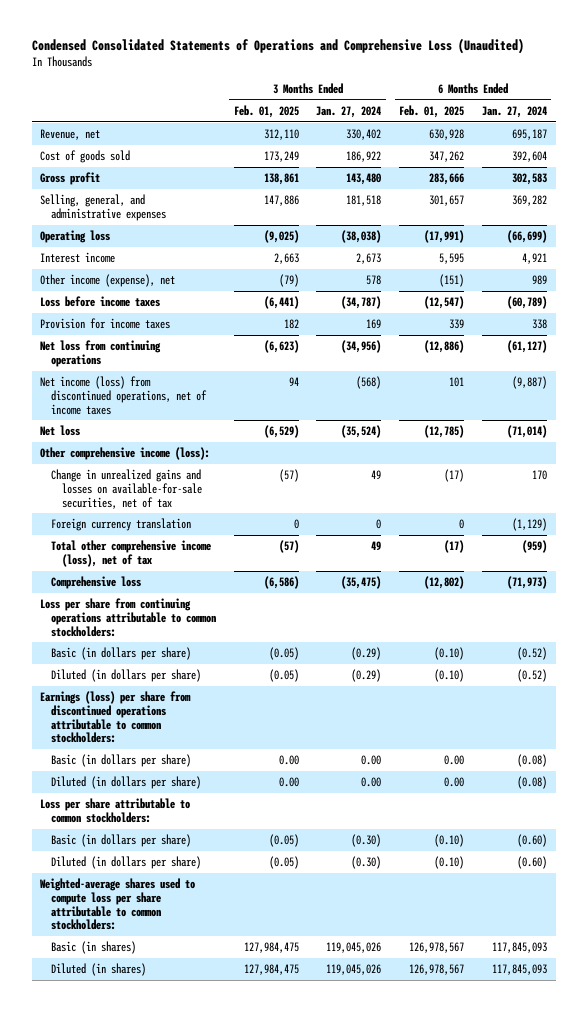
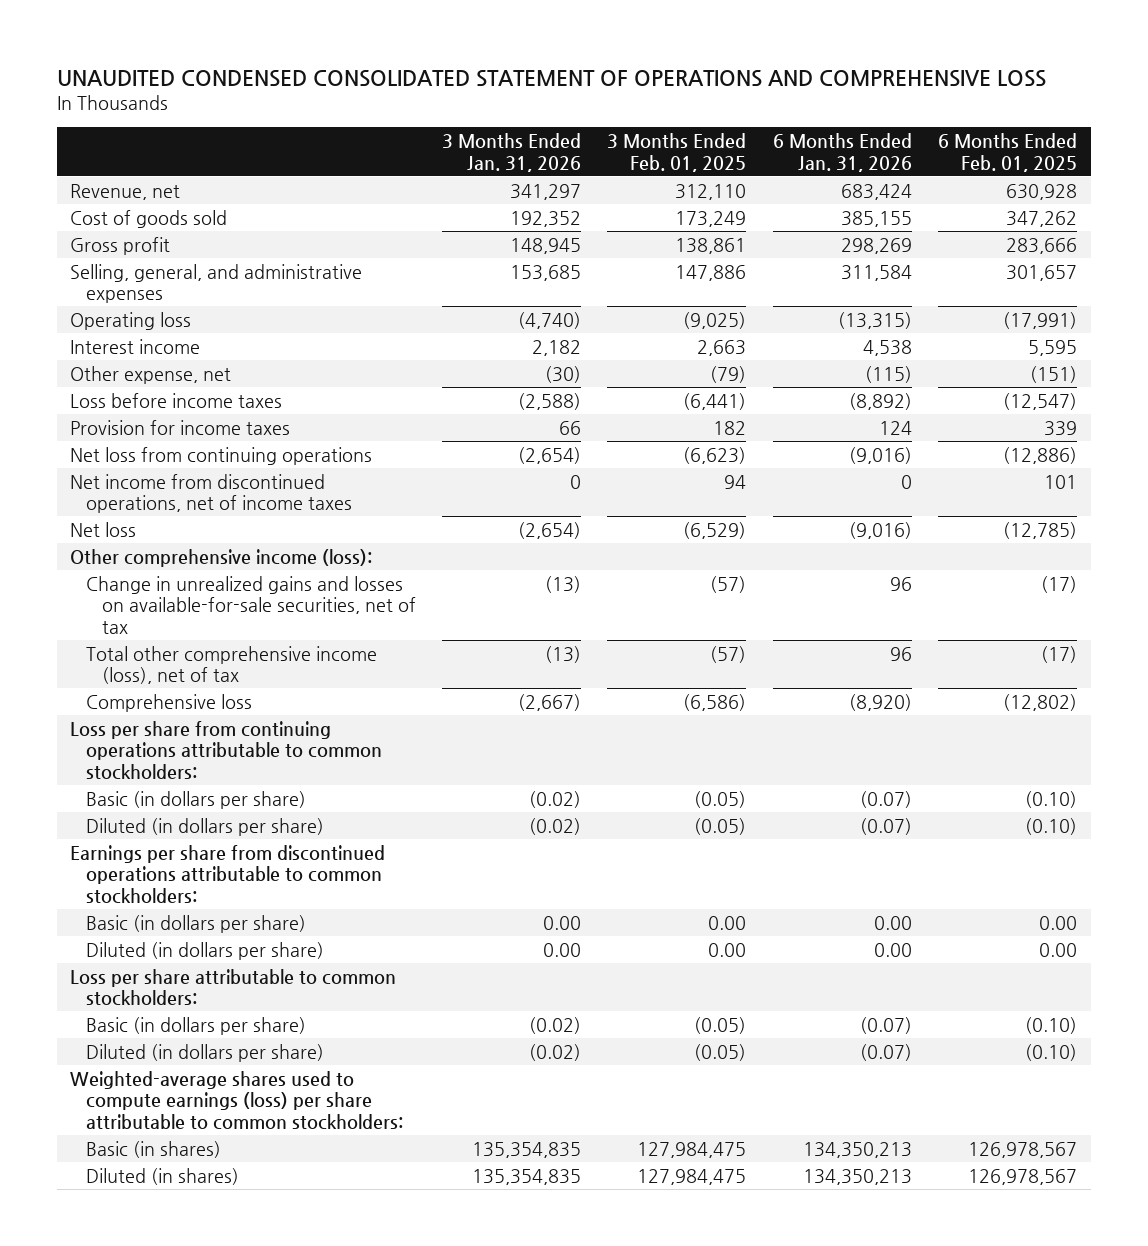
[31,38,524,55] Condensed Consolidated Statements of Operations and Comprehensive Loss (Unaudited) -> [56,69,1046,87] UNAUDITED CONDENSED CONSOLIDATED STATEMENT OF OPERATIONS AND COMPREHENSIVE LOSS
[316,105,382,118] Jan. 27, 2024 -> none
[481,105,547,118] Jan. 27, 2024 -> none
none -> [442,133,582,172] 3 Months Ended Jan. 31, 2026
none -> [772,133,912,172] 6 Months Ended Jan. 31, 2026
[40,274,176,288] Other income (expense), net -> [70,365,232,384] Other expense, net
[40,376,208,415] Net income (loss) from discontinued operations, net of income taxes -> [70,473,352,514] Net income from discontinued operations, net of income taxes
[51,518,192,532] Foreign currency translation -> none
[40,691,192,744] Earnings (loss) per share from discontinued operations attributable to common stockholders: -> [70,844,386,905] Earnings per share from discontinued operations attributable to common stockholders:
[40,878,196,931] Weighted-average shares used to compute loss per share attributable to common stockholders: -> [70,1070,403,1131] Weighted-average shares used to compute earnings (loss) per share attributable to common stockholders:

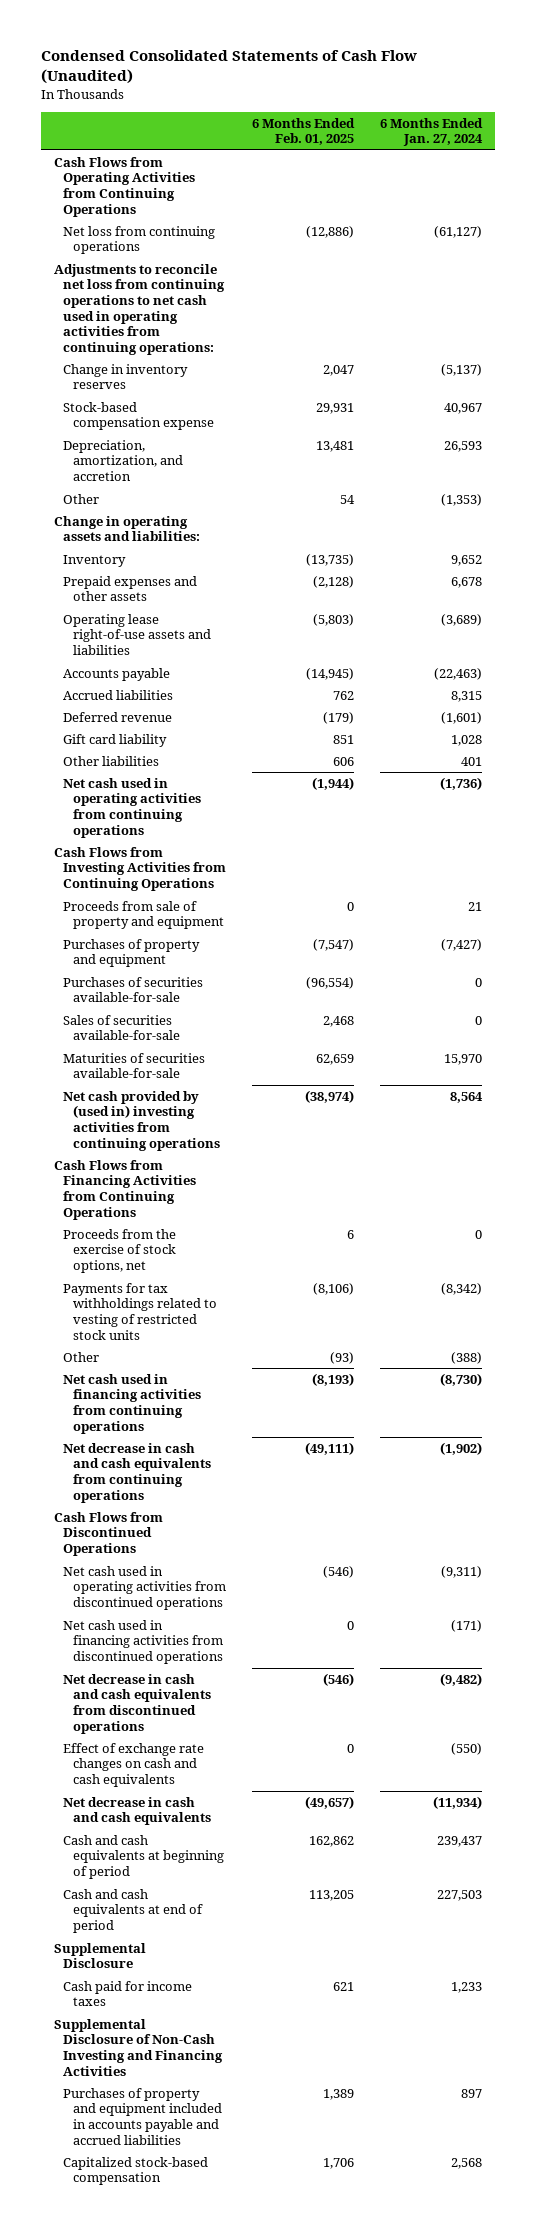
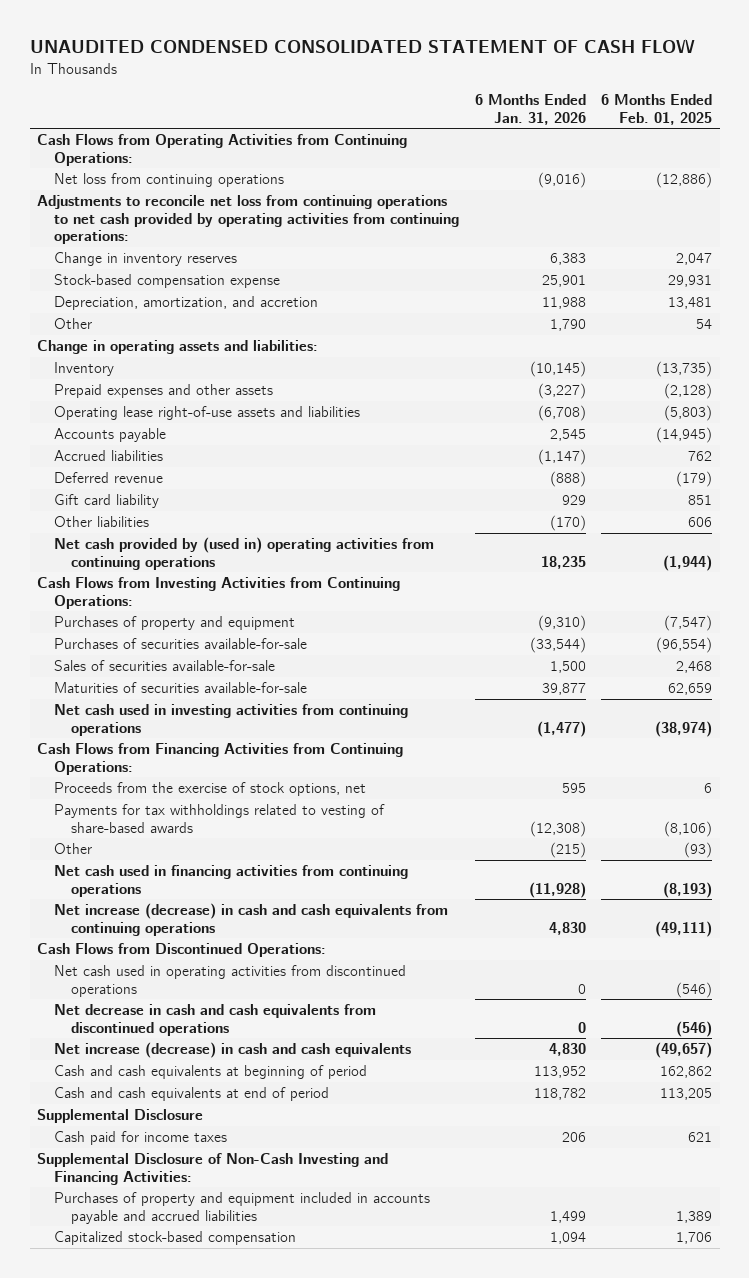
[40,49,417,85] Condensed Consolidated Statements of Cash Flow (Unaudited) -> [29,38,695,54] UNAUDITED CONDENSED CONSOLIDATED STATEMENT OF CASH FLOW
[379,117,483,147] 6 Months Ended Jan. 27, 2024 -> none
none -> [474,93,586,125] 6 Months Ended Jan. 31, 2026
[53,156,196,217] Cash Flows from Operating Activities from Continuing Operations -> [37,134,408,166] Cash Flows from Operating Activities from Continuing Operations:
[53,263,226,356] Adjustments to reconcile net loss from continuing operations to net cash used in operating activities from continuing operations: -> [37,195,460,245] Adjustments to reconcile net loss from continuing operations to net cash provided by operating activities from continuing operations:
[63,900,225,930] Proceeds from sale of property and equipment -> none
[63,777,202,838] Net cash used in operating activities from continuing operations -> [54,537,435,570] Net cash provided by (used in) operating activities from continuing operations
[53,846,227,892] Cash Flows from Investing Activities from Continuing Operations -> [37,577,401,609] Cash Flows from Investing Activities from Continuing Operations:
[63,1090,221,1151] Net cash provided by (used in) investing activities from continuing operations -> [54,704,409,736] Net cash used in investing activities from continuing operations
[53,1159,197,1220] Cash Flows from Financing Activities from Continuing Operations -> [37,743,404,775] Cash Flows from Financing Activities from Continuing Operations:
[63,1282,218,1340] Payments for tax withholdings related to vesting of restricted stock units -> [54,804,386,833] Payments for tax withholdings related to vesting of share-based awards
[63,1442,212,1503] Net decrease in cash and cash equivalents from continuing operations -> [54,903,449,936] Net increase (decrease) in cash and cash equivalents from continuing operations
[53,1511,163,1557] Cash Flows from Discontinued Operations -> [37,943,327,958] Cash Flows from Discontinued Operations:
[63,1619,224,1665] Net cash used in financing activities from discontinued operations -> none
[63,1742,205,1788] Effect of exchange rate changes on cash and cash equivalents -> none
[63,1796,212,1826] Net decrease in cash and cash equivalents -> [54,1042,412,1059] Net increase (decrease) in cash and cash equivalents
[53,2018,224,2076] Supplemental Disclosure of Non-Cash Investing and Financing Activities -> [37,1153,389,1185] Supplemental Disclosure of Non-Cash Investing and Financing Activities:

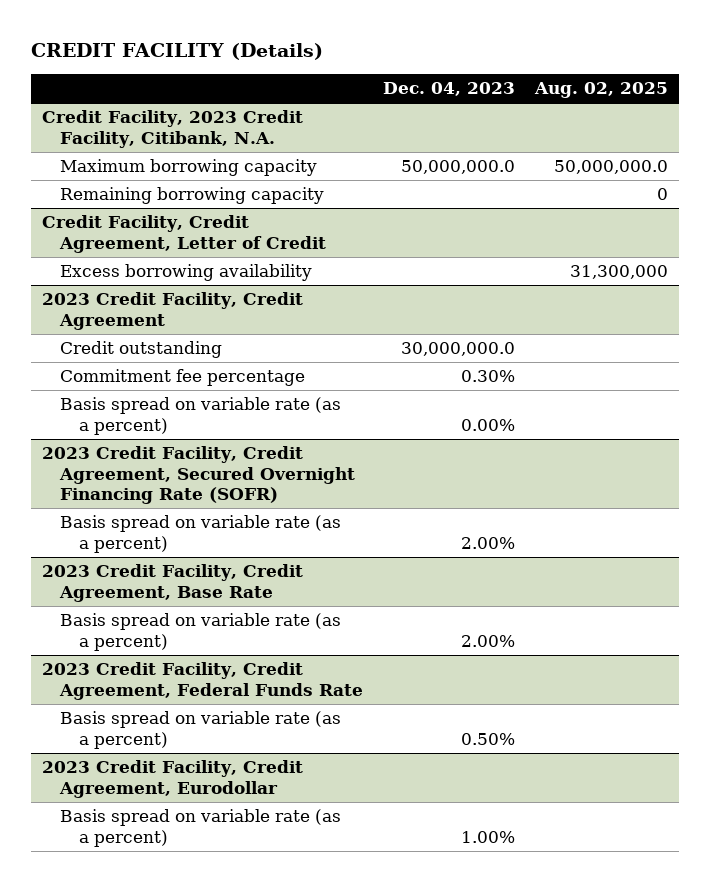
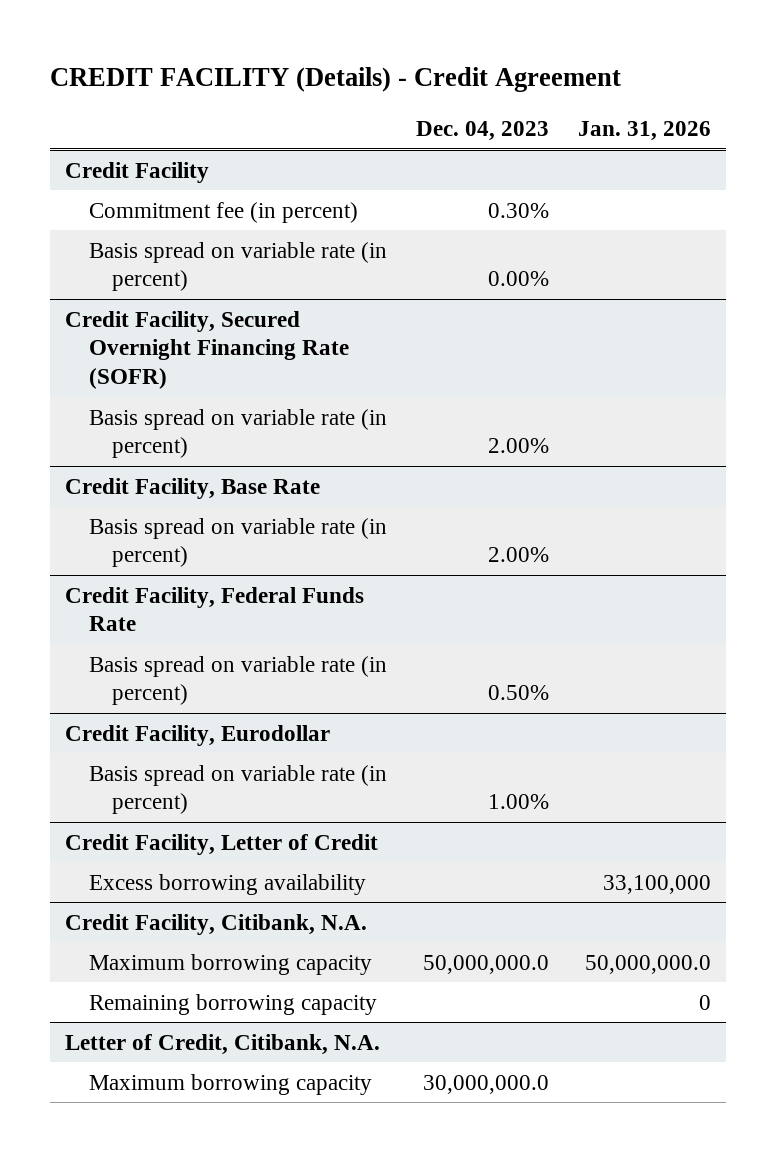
[31,43,324,61] CREDIT FACILITY (Details) -> [50,66,622,92] CREDIT FACILITY (Details) - Credit Agreement
[534,82,669,99] Aug. 02, 2025 -> none
none -> [578,121,712,142] Jan. 31, 2026
none -> [64,161,209,183] Credit Facility
none -> [88,201,358,223] Commitment fee (in percent)
none -> [88,241,387,292] Basis spread on variable rate (in percent)
none -> [64,310,349,389] Credit Facility, Secured Overnight Financing Rate (SOFR)
none -> [88,408,387,459] Basis spread on variable rate (in percent)
none -> [64,477,320,499] Credit Facility, Base Rate
none -> [88,517,387,568] Basis spread on variable rate (in percent)
none -> [64,586,364,632] Credit Facility, Federal Funds Rate
none -> [88,655,387,706] Basis spread on variable rate (in percent)
none -> [64,724,330,746] Credit Facility, Eurodollar
none -> [88,764,387,815] Basis spread on variable rate (in percent)
none -> [64,833,378,855] Credit Facility, Letter of Credit
none -> [88,873,366,895] Excess borrowing availability
[41,110,303,148] Credit Facility, 2023 Credit Facility, Citibank, N.A. -> [64,913,367,935] Credit Facility, Citibank, N.A.
[41,215,327,253] Credit Facility, Credit Agreement, Letter of Credit -> none
[60,264,313,282] Excess borrowing availability -> none
[41,292,303,330] 2023 Credit Facility, Credit Agreement -> none
[60,341,223,359] Credit outstanding -> none
[60,369,306,387] Commitment fee percentage -> none
[60,397,342,435] Basis spread on variable rate (as a percent) -> none
[41,446,356,505] 2023 Credit Facility, Credit Agreement, Secured Overnight Financing Rate (SOFR) -> none
[60,515,342,553] Basis spread on variable rate (as a percent) -> none
[41,564,303,602] 2023 Credit Facility, Credit Agreement, Base Rate -> none
[60,613,342,651] Basis spread on variable rate (as a percent) -> none
[41,662,364,700] 2023 Credit Facility, Credit Agreement, Federal Funds Rate -> none
[60,711,342,749] Basis spread on variable rate (as a percent) -> none
[41,760,303,798] 2023 Credit Facility, Credit Agreement, Eurodollar -> none
[60,809,342,847] Basis spread on variable rate (as a percent) -> none
none -> [64,1033,380,1055] Letter of Credit, Citibank, N.A.
none -> [88,1073,372,1095] Maximum borrowing capacity

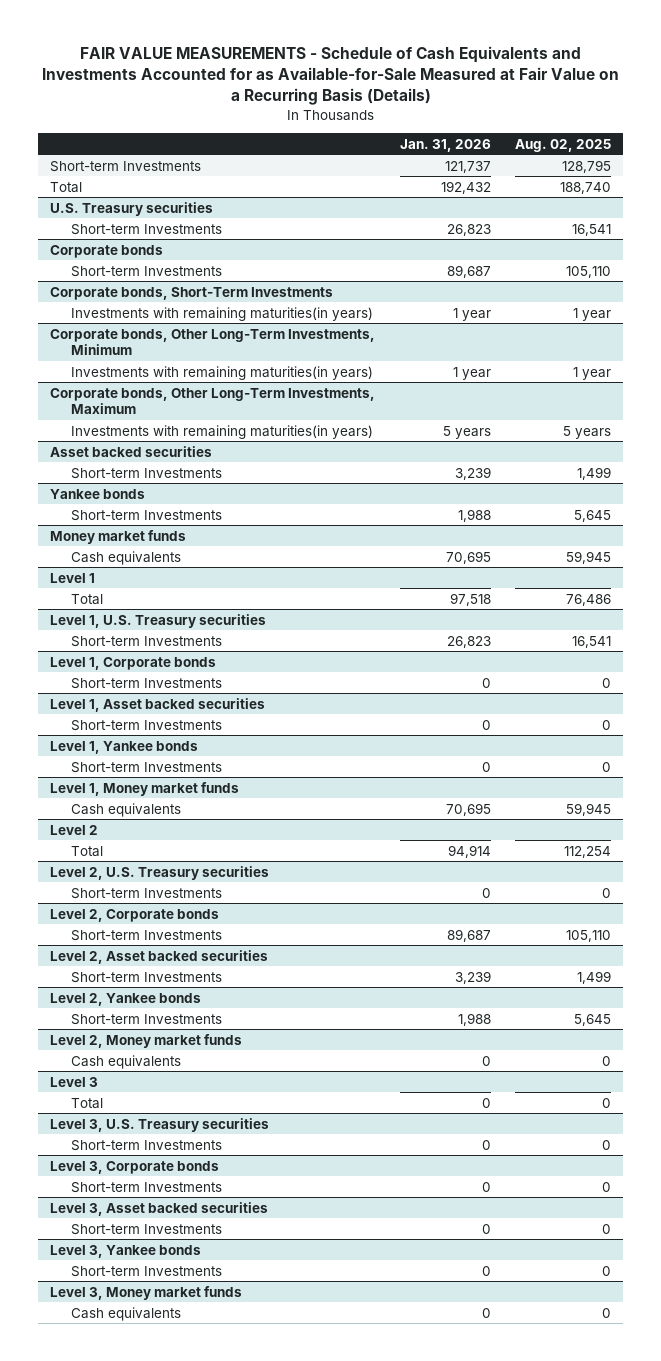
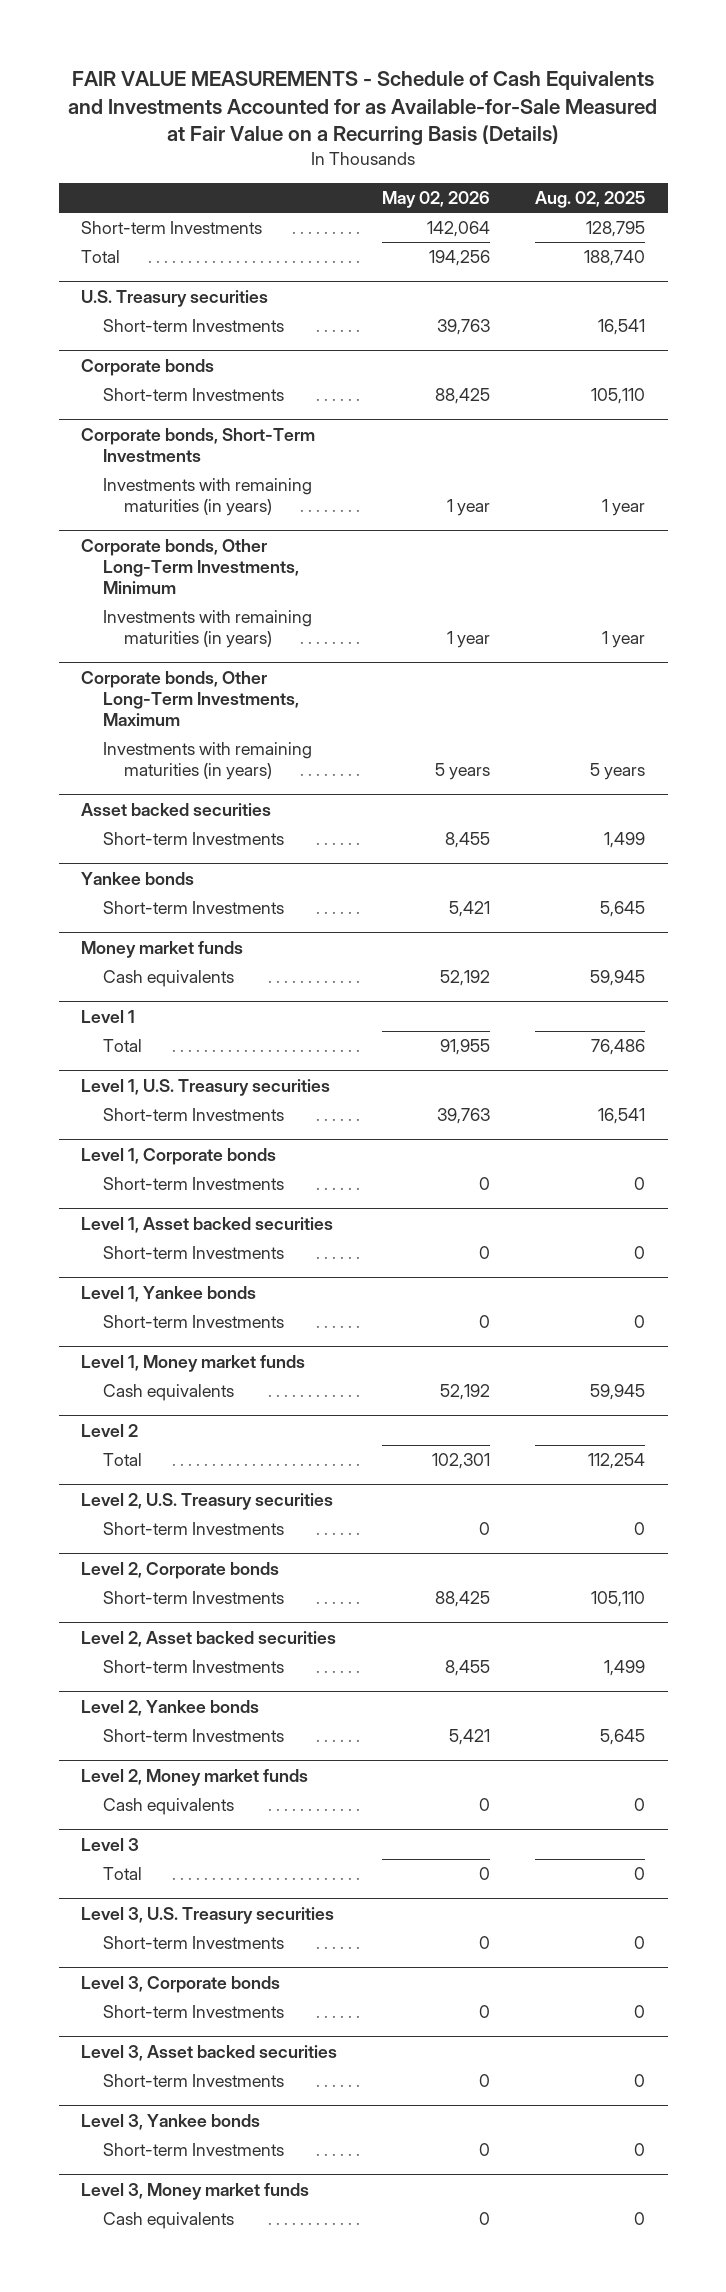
[399,138,491,152] Jan. 31, 2026 -> none
none -> [382,190,491,208] May 02, 2026
[70,306,373,321] Investments with remaining maturities(in years) -> [102,478,312,517] Investments with remaining maturities (in years)
[70,365,373,380] Investments with remaining maturities(in years) -> [102,610,312,649] Investments with remaining maturities (in years)
[70,424,373,439] Investments with remaining maturities(in years) -> [102,742,312,781] Investments with remaining maturities (in years)

